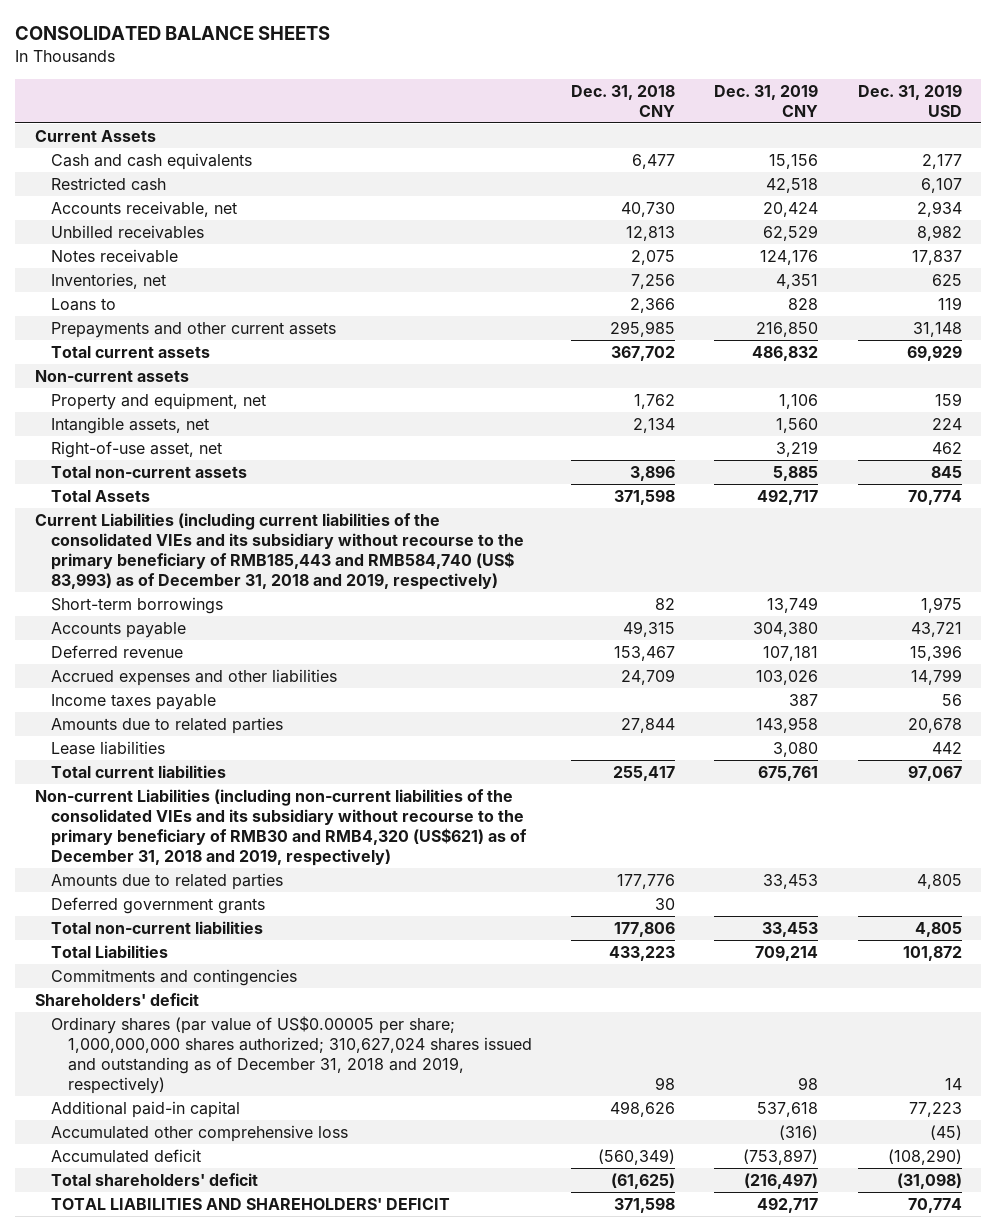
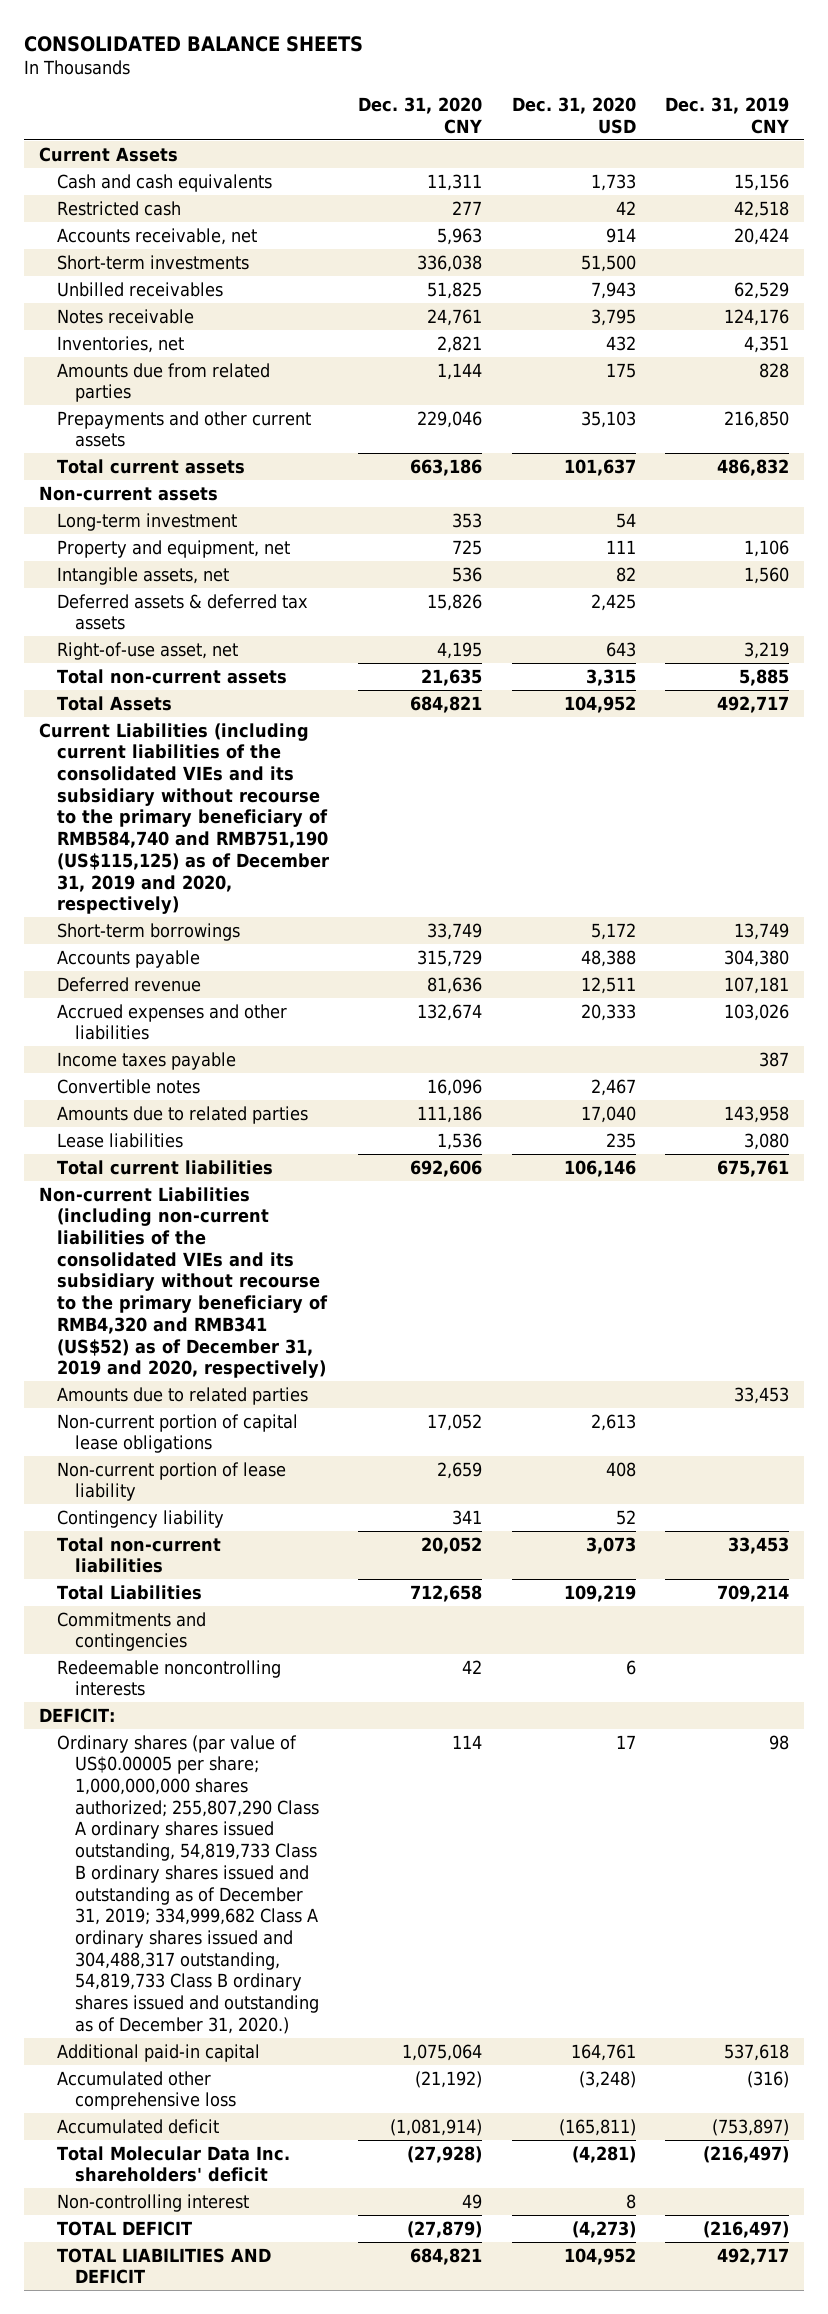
[571,84,676,117] Dec. 31, 2018 CNY -> none
[857,83,962,117] Dec. 31, 2019 USD -> none
none -> [358,96,483,134] Dec. 31, 2020 CNY
none -> [511,96,636,134] Dec. 31, 2020 USD
none -> [56,254,249,270] Short-term investments
[51,298,117,312] Loans to -> [56,362,270,403] Amounts due from related parties
none -> [56,512,237,531] Long-term investment
none -> [56,593,308,631] Deferred assets & deferred tax assets
[34,513,525,590] Current Liabilities (including current liabilities of the consolidated VIEs and its subsidiary without recourse to the primary beneficiary of RMB185,443 and RMB584,740 (US$ 83,993) as of December 31, 2018 and 2019, respectively) -> [38,722,329,915] Current Liabilities (including current liabilities of the consolidated VIEs and its subsidiary without recourse to the primary beneficiary of RMB584,740 and RMB751,190 (US$115,125) as of December 31, 2019 and 2020, respectively)
none -> [56,1078,200,1094] Convertible notes
[34,789,528,866] Non-current Liabilities (including non-current liabilities of the consolidated VIEs and its subsidiary without recourse to the primary beneficiary of RMB30 and RMB4,320 (US$621) as of December 31, 2018 and 2019, respectively) -> [38,1186,328,1379] Non-current Liabilities (including non-current liabilities of the consolidated VIEs and its subsidiary without recourse to the primary beneficiary of RMB4,320 and RMB341 (US$52) as of December 31, 2019 and 2020, respectively)
[51,897,266,915] Deferred government grants -> none
none -> [56,1413,298,1454] Non-current portion of capital lease obligations
none -> [56,1461,286,1502] Non-current portion of lease liability
none -> [56,1509,224,1528] Contingency liability
none -> [56,1659,281,1697] Redeemable noncontrolling interests
[34,993,199,1007] Shareholders' deficit -> [38,1707,115,1723] DEFICIT:
[51,1016,532,1094] Ordinary shares (par value of US$0.00005 per share; 1,000,000,000 shares authorized; 310,627,024 shares issued and outstanding as of December 31, 2018 and 2019, respectively) -> [56,1734,319,2034] Ordinary shares (par value of US$0.00005 per share; 1,000,000,000 shares authorized; 255,807,290 Class A ordinary shares issued outstanding, 54,819,733 Class B ordinary shares issued and outstanding as of December 31, 2019; 334,999,682 Class A ordinary shares issued and 304,488,317 outstanding, 54,819,733 Class B ordinary shares issued and outstanding as of December 31, 2020.)
[51,1173,259,1187] Total shareholders' deficit -> [56,2145,290,2183] Total Molecular Data Inc. shareholders' deficit
none -> [56,2193,249,2212] Non-controlling interest
none -> [56,2220,192,2236] TOTAL DEFICIT
[51,1198,451,1211] TOTAL LIABILITIES AND SHAREHOLDERS' DEFICIT -> [56,2247,271,2285] TOTAL LIABILITIES AND DEFICIT

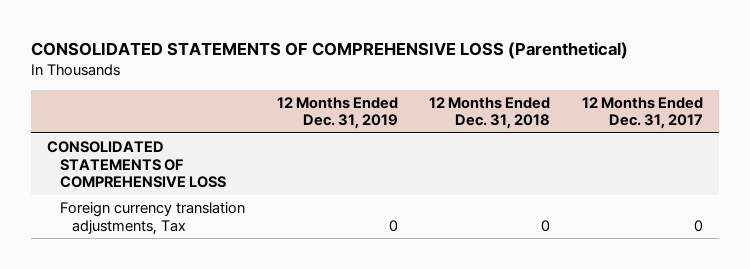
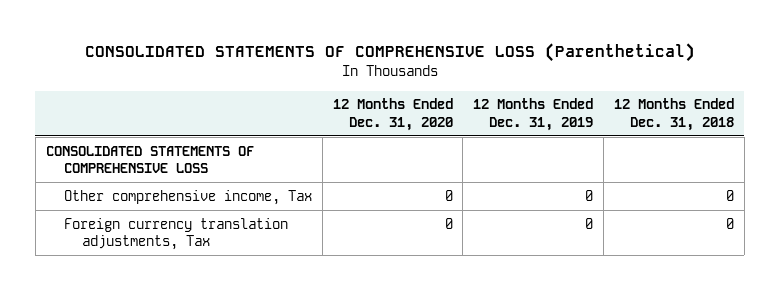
[582,96,704,130] 12 Months Ended Dec. 31, 2017 -> none
none -> [332,98,453,131] 12 Months Ended Dec. 31, 2020
none -> [64,189,313,205] Other comprehensive income, Tax

